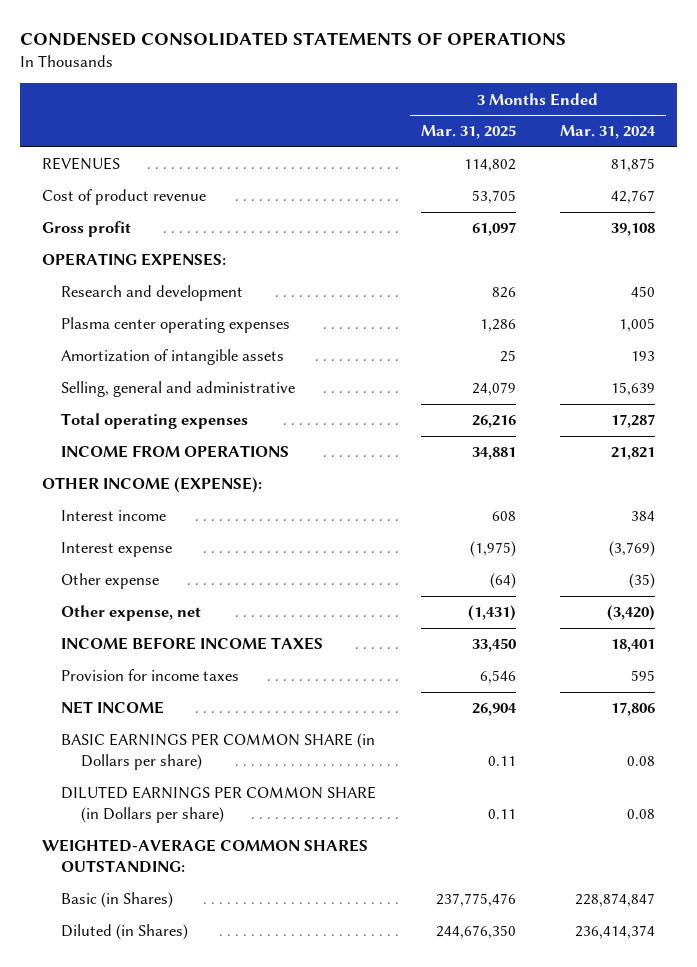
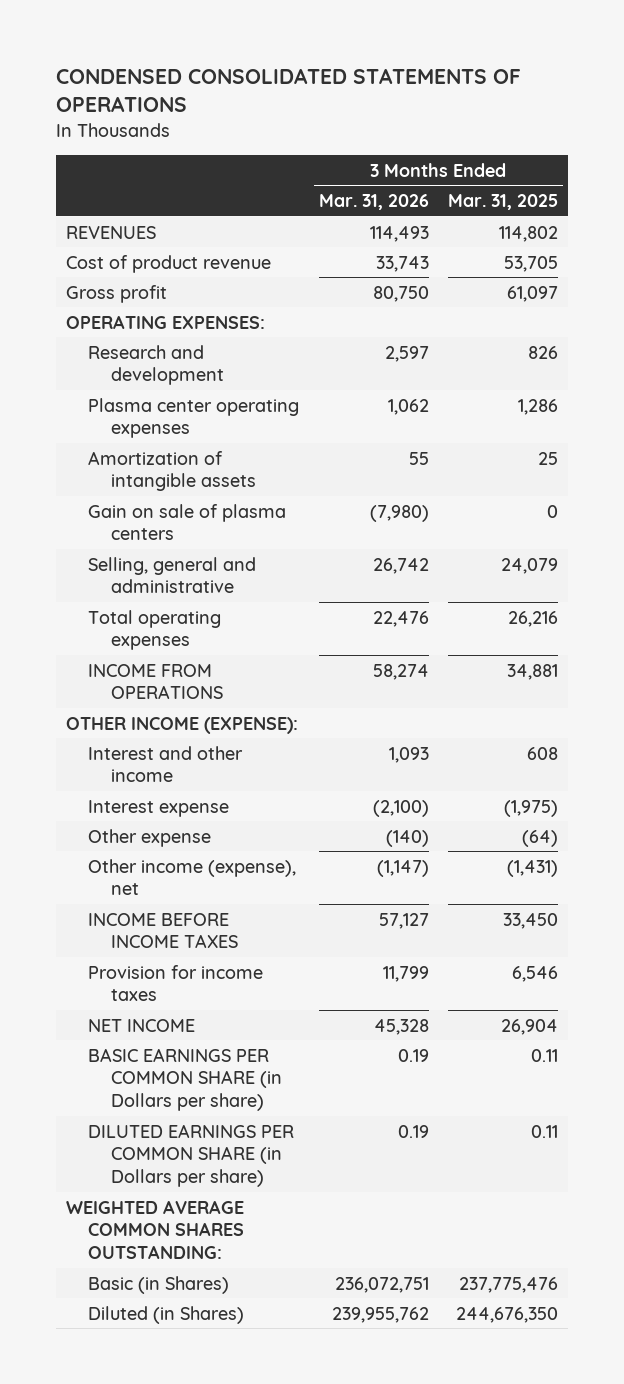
[560,125,657,140] Mar. 31, 2024 -> none
none -> [318,194,429,211] Mar. 31, 2026
none -> [88,503,287,541] Gain on sale of plasma centers
[61,510,167,522] Interest income -> [88,745,244,783] Interest and other income
[61,605,202,622] Other expense, net -> [88,858,297,896] Other income (expense), net
[42,839,369,874] WEIGHTED-AVERAGE COMMON SHARES OUTSTANDING: -> [65,1199,245,1259] WEIGHTED AVERAGE COMMON SHARES OUTSTANDING:

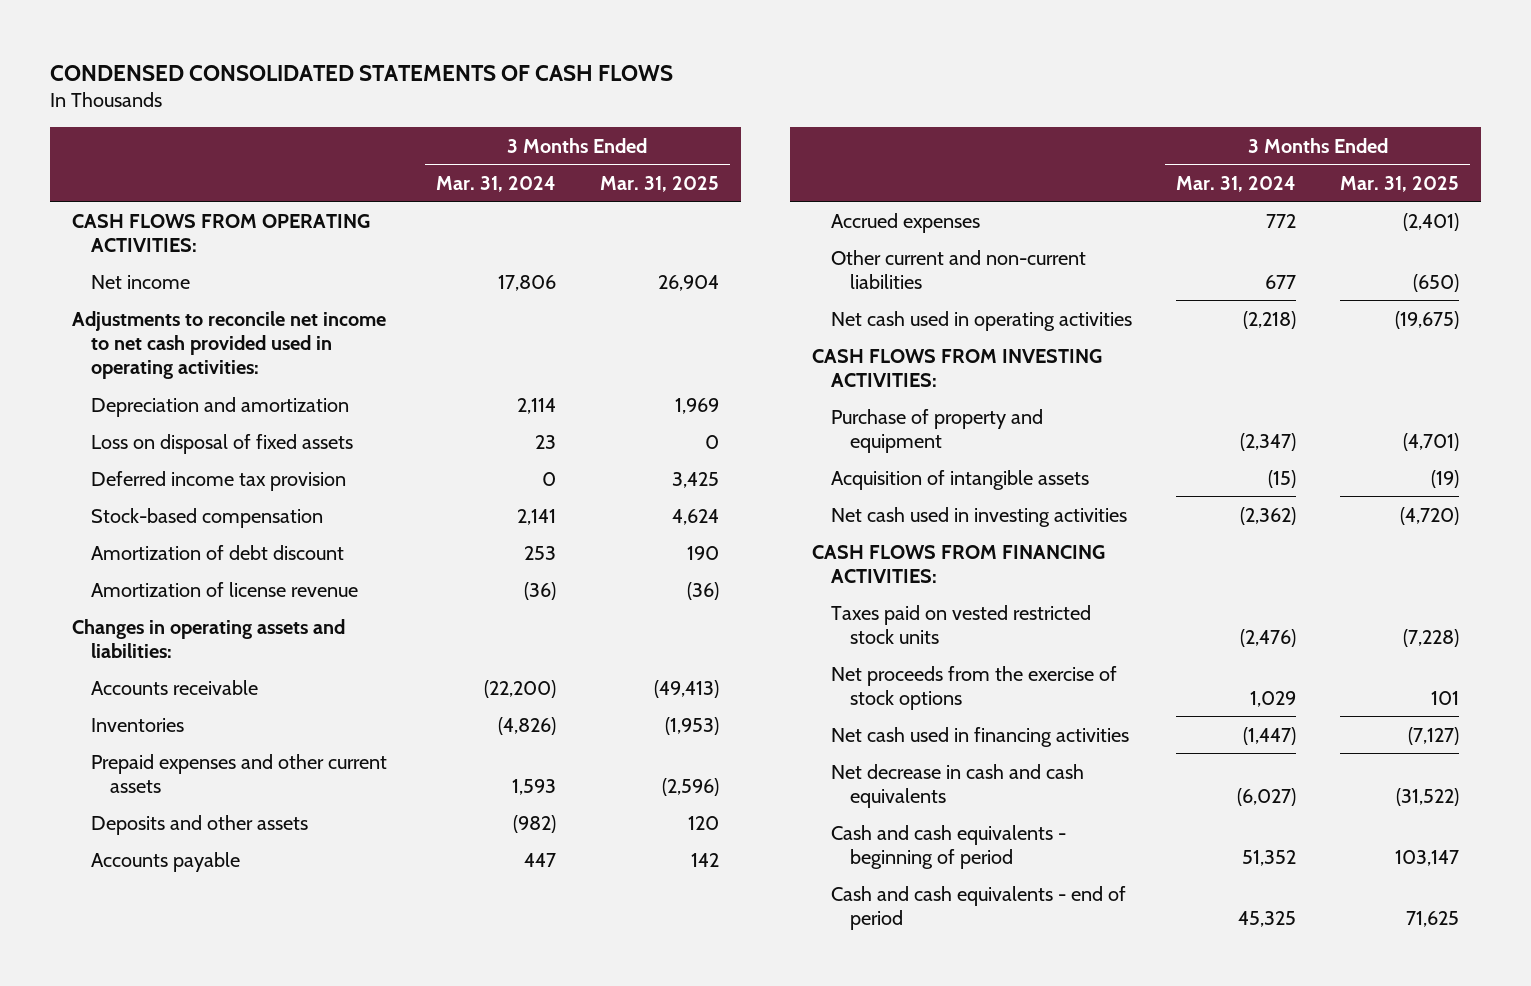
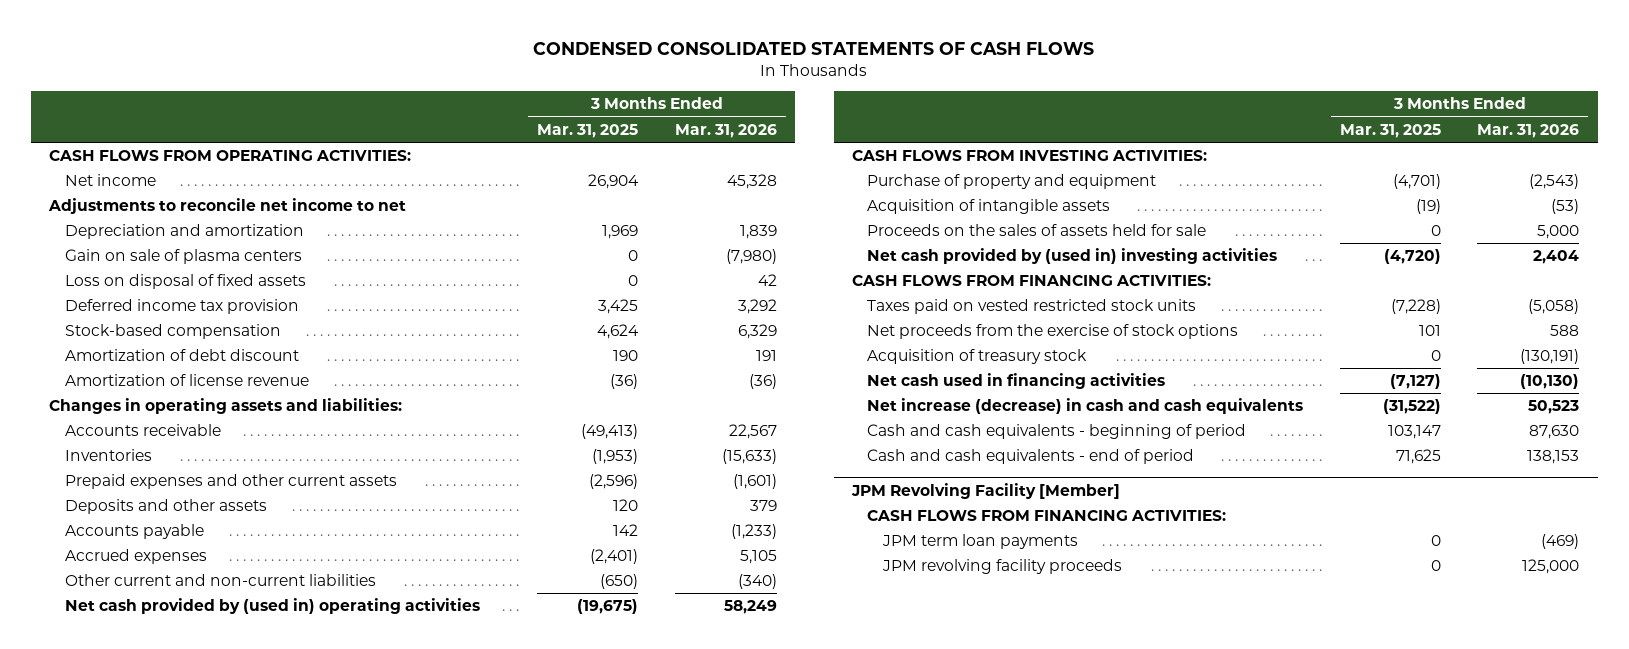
[435,175,556,192] Mar. 31, 2024 -> none
none -> [674,123,777,138] Mar. 31, 2026
[71,310,386,380] Adjustments to reconcile net income to net cash provided used in operating activities: -> [48,198,407,215] Adjustments to reconcile net income to net
none -> [65,249,303,265] Gain on sale of plasma centers
[831,310,1133,331] Net cash used in operating activities -> [65,598,481,615] Net cash provided by (used in) operating activities
none -> [867,224,1207,237] Proceeds on the sales of assets held for sale
[831,506,1128,527] Net cash used in investing activities -> [867,248,1278,265] Net cash provided by (used in) investing activities
none -> [867,349,1088,365] Acquisition of treasury stock
[831,763,1085,808] Net decrease in cash and cash equivalents -> [867,398,1304,415] Net increase (decrease) in cash and cash equivalents
none -> [850,482,1120,499] JPM Revolving Facility [Member]
none -> [867,510,1227,522] CASH FLOWS FROM FINANCING ACTIVITIES:
none -> [882,534,1079,550] JPM term loan payments
none -> [882,559,1123,575] JPM revolving facility proceeds

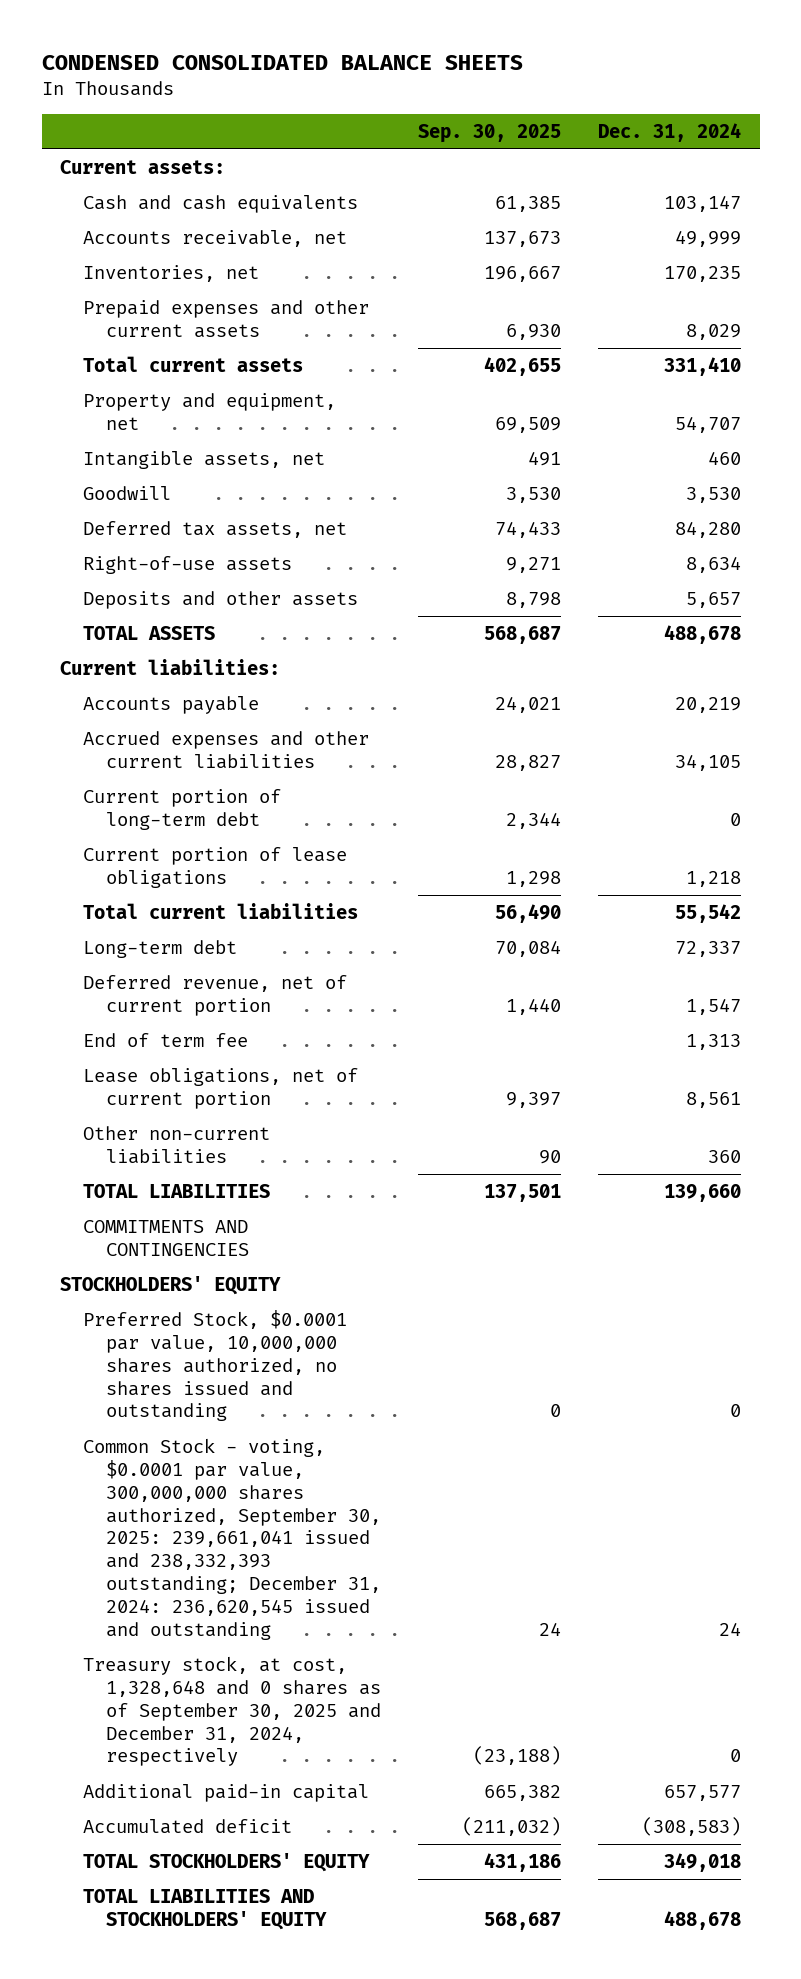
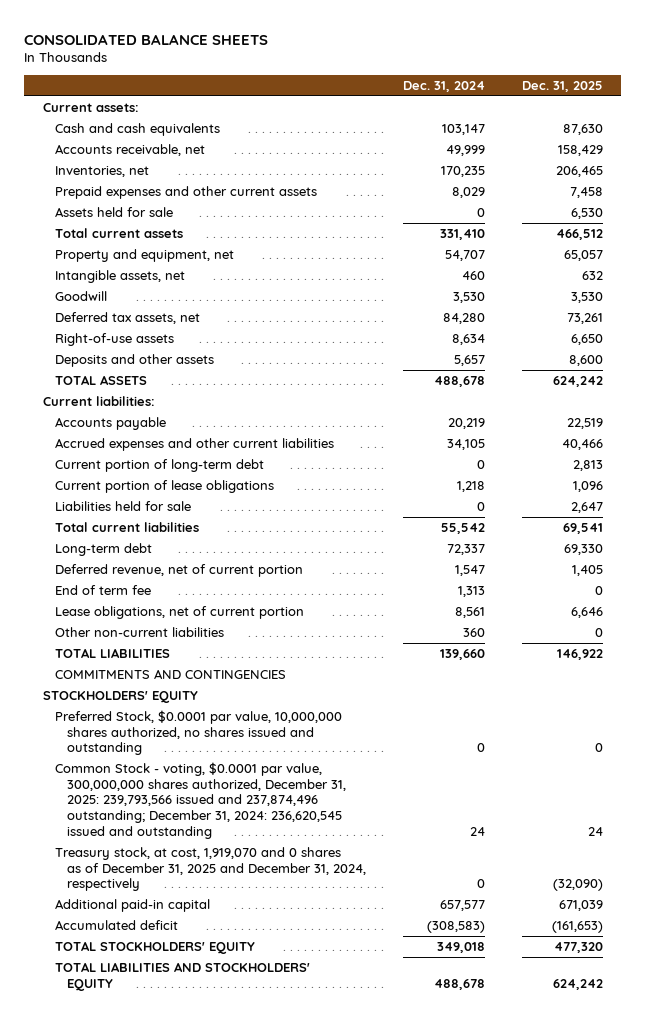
[41,55,523,71] CONDENSED CONSOLIDATED BALANCE SHEETS -> [24,33,269,45] CONSOLIDATED BALANCE SHEETS
[418,123,562,143] Sep. 30, 2025 -> none
none -> [521,80,603,92] Dec. 31, 2025
none -> [54,206,173,217] Assets held for sale
none -> [54,500,191,511] Liabilities held for sale
[83,1437,382,1641] Common Stock - voting, $0.0001 par value, 300,000,000 shares authorized, September 30, 2025: 239,661,041 issued and 238,332,393 outstanding; December 31, 2024: 236,620,545 issued and outstanding -> [54,761,346,840] Common Stock - voting, $0.0001 par value, 300,000,000 shares authorized, December 31, 2025: 239,793,566 issued and 237,874,496 outstanding; December 31, 2024: 236,620,545 issued and outstanding
[83,1655,382,1767] Treasury stock, at cost, 1,328,648 and 0 shares as of September 30, 2025 and December 31, 2024, respectively -> [54,846,366,892] Treasury stock, at cost, 1,919,070 and 0 shares as of December 31, 2025 and December 31, 2024, respectively

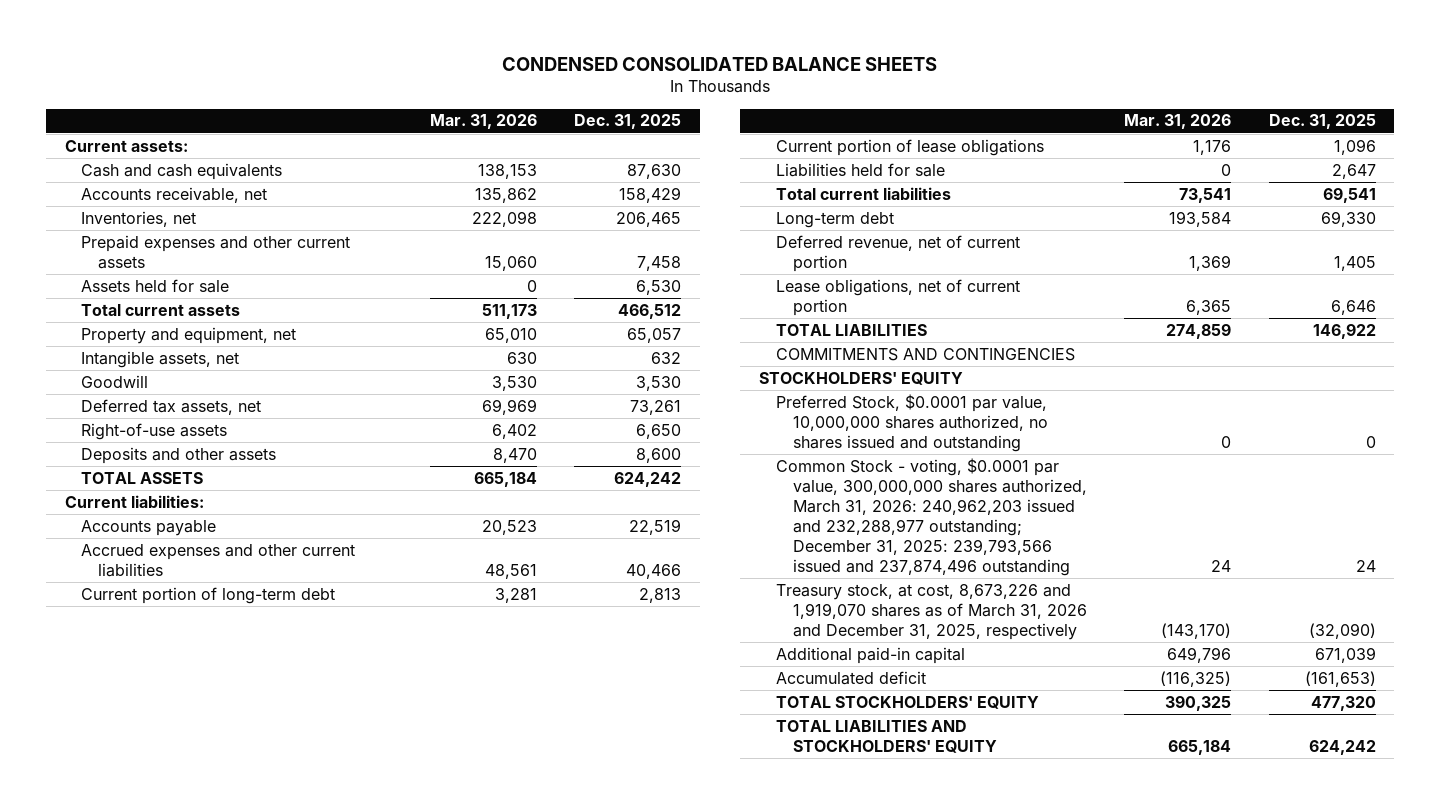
[24,33,269,45] CONSOLIDATED BALANCE SHEETS -> [502,56,938,71] CONDENSED CONSOLIDATED BALANCE SHEETS
[402,80,485,92] Dec. 31, 2024 -> none
none -> [429,114,537,130] Mar. 31, 2026
[54,584,151,595] End of term fee -> none
[54,626,224,637] Other non-current liabilities -> none
[54,761,346,840] Common Stock - voting, $0.0001 par value, 300,000,000 shares authorized, December 31, 2025: 239,793,566 issued and 237,874,496 outstanding; December 31, 2024: 236,620,545 issued and outstanding -> [775,457,1087,576] Common Stock - voting, $0.0001 par value, 300,000,000 shares authorized, March 31, 2026: 240,962,203 issued and 232,288,977 outstanding; December 31, 2025: 239,793,566 issued and 237,874,496 outstanding
[54,846,366,892] Treasury stock, at cost, 1,919,070 and 0 shares as of December 31, 2025 and December 31, 2024, respectively -> [775,583,1087,640] Treasury stock, at cost, 8,673,226 and 1,919,070 shares as of March 31, 2026 and December 31, 2025, respectively

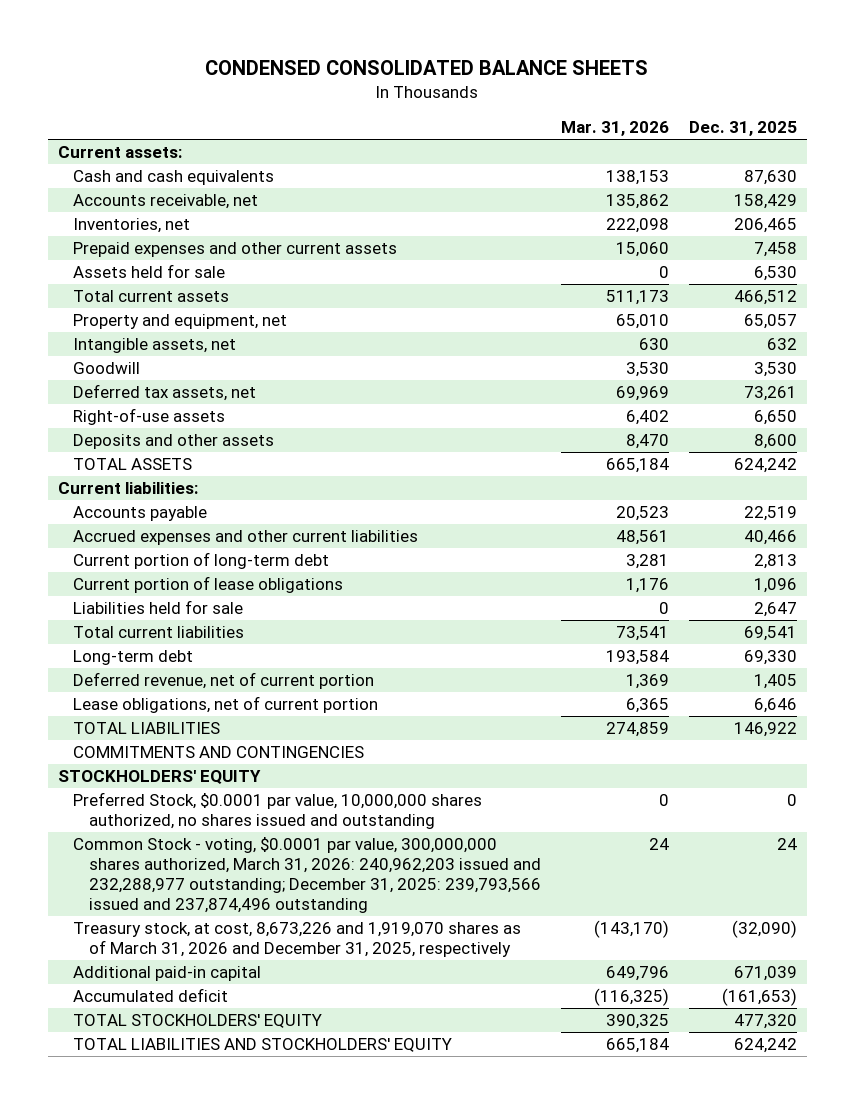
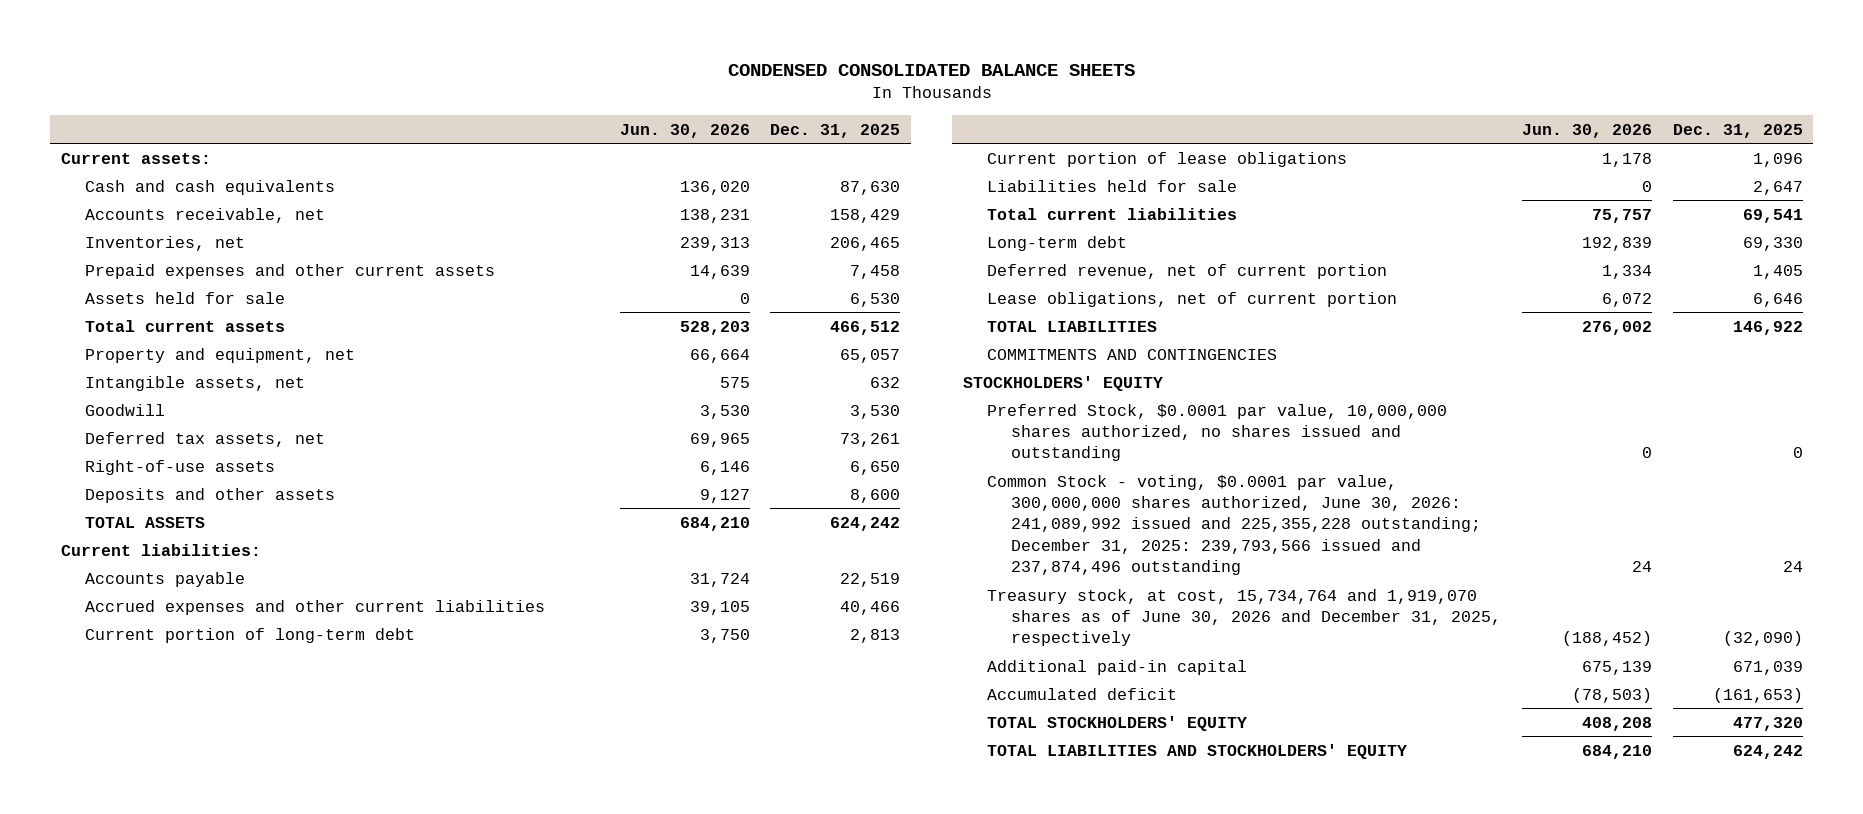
[560,121,669,137] Mar. 31, 2026 -> none
none -> [619,123,750,138] Jun. 30, 2026
[73,837,542,914] Common Stock - voting, $0.0001 par value, 300,000,000 shares authorized, March 31, 2026: 240,962,203 issued and 232,288,977 outstanding; December 31, 2025: 239,793,566 issued and 237,874,496 outstanding -> [986,474,1482,576] Common Stock - voting, $0.0001 par value, 300,000,000 shares authorized, June 30, 2026: 241,089,992 issued and 225,355,228 outstanding; December 31, 2025: 239,793,566 issued and 237,874,496 outstanding
[73,922,522,958] Treasury stock, at cost, 8,673,226 and 1,919,070 shares as of March 31, 2026 and December 31, 2025, respectively -> [986,588,1502,647] Treasury stock, at cost, 15,734,764 and 1,919,070 shares as of June 30, 2026 and December 31, 2025, respectively

